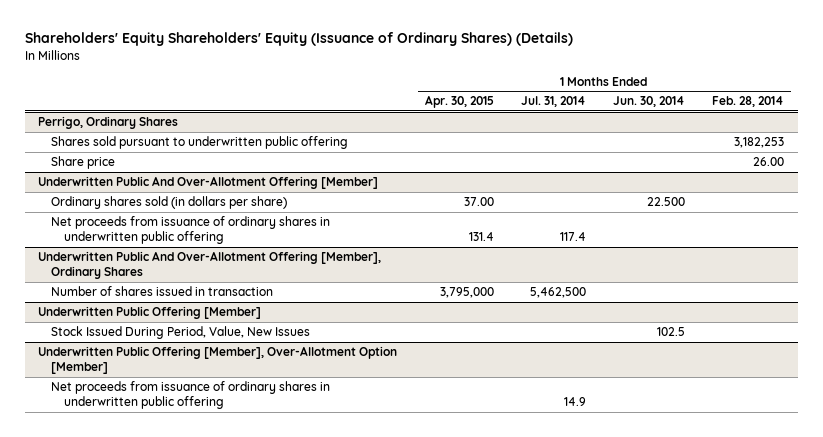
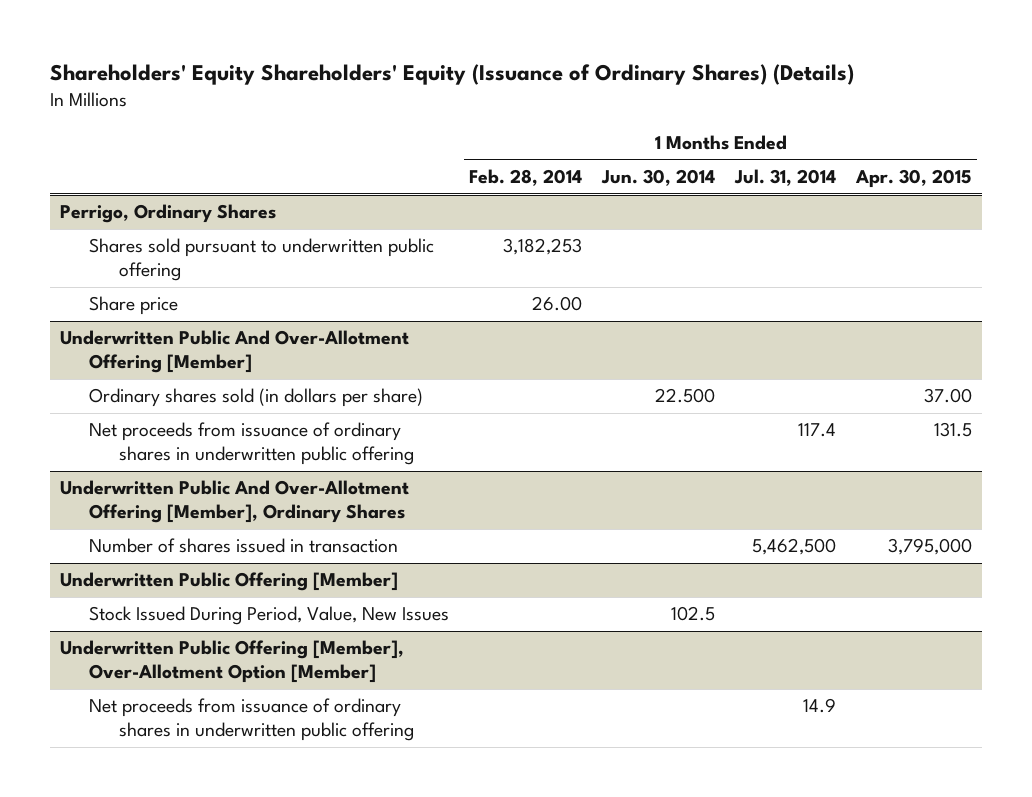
[468,232,494,242] 131.4 -> [933,422,972,438] 131.5

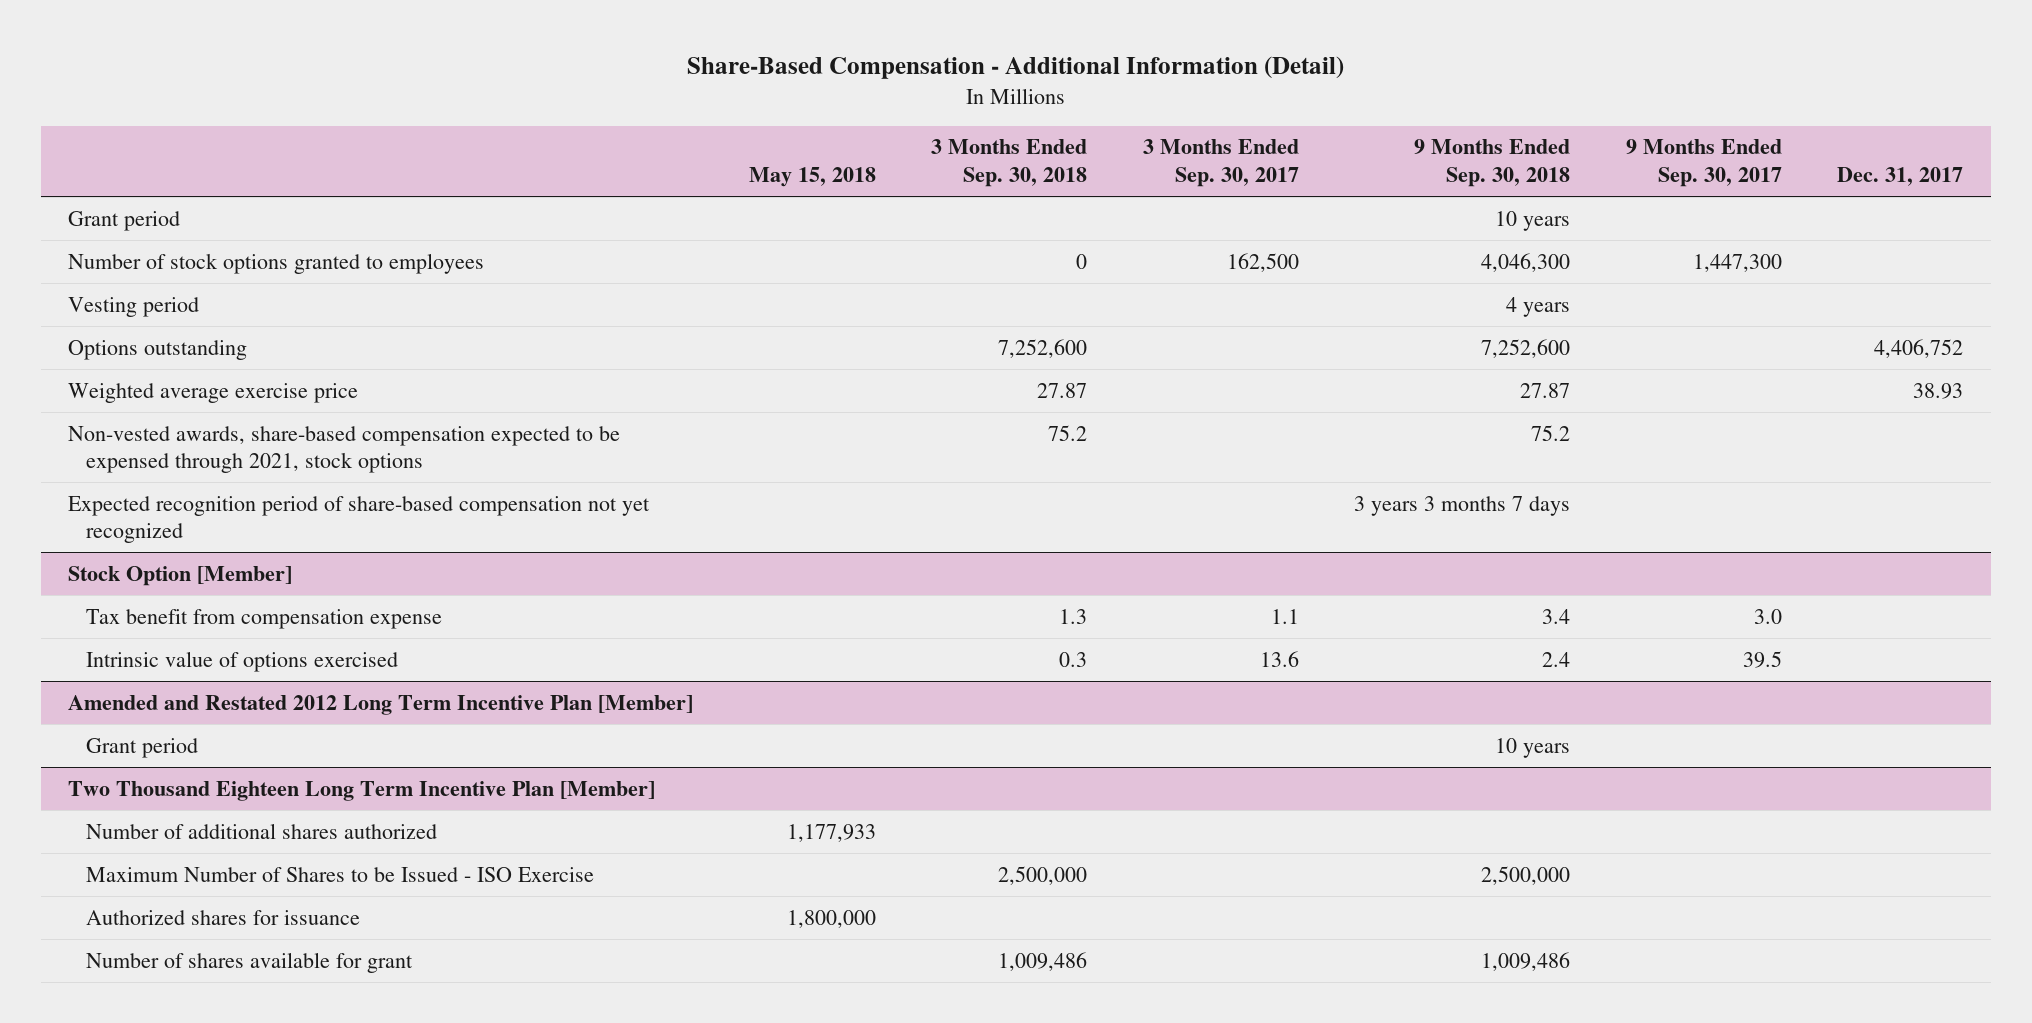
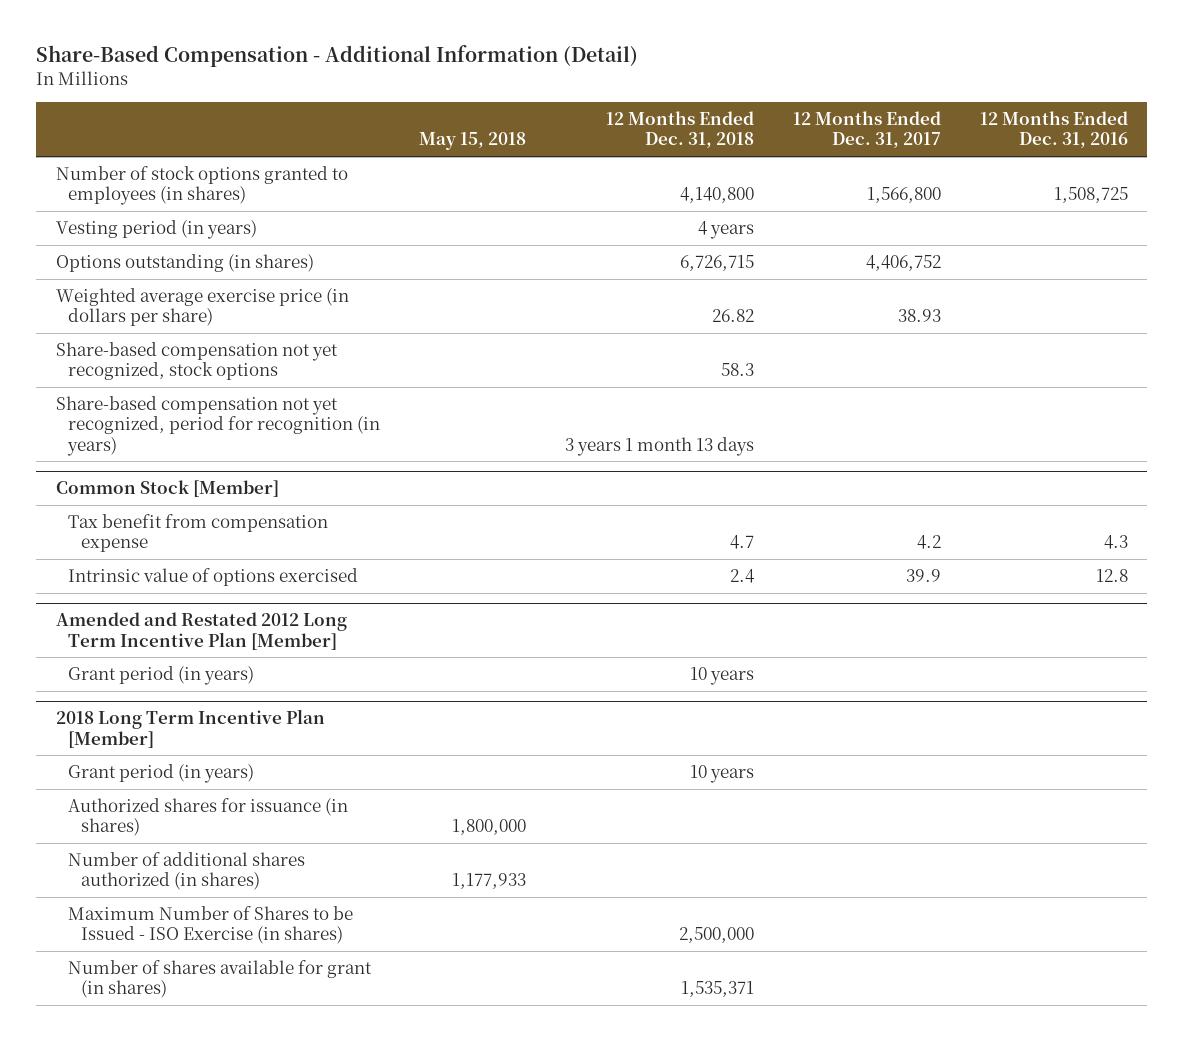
[931,139,1088,187] 3 Months Ended Sep. 30, 2018 -> none
[1142,139,1299,187] 3 Months Ended Sep. 30, 2017 -> none
[1414,139,1571,187] 9 Months Ended Sep. 30, 2018 -> none
[1625,139,1782,187] 9 Months Ended Sep. 30, 2017 -> none
[1837,166,1964,186] Dec. 31, 2017 -> none
none -> [606,111,755,149] 12 Months Ended Dec. 31, 2018
none -> [792,111,941,149] 12 Months Ended Dec. 31, 2017
none -> [979,111,1128,149] 12 Months Ended Dec. 31, 2016
[68,210,181,231] Grant period -> none
[68,252,485,274] Number of stock options granted to employees -> [55,165,348,206] Number of stock options granted to employees (in shares)
[68,296,200,317] Vesting period -> [55,219,257,239] Vesting period (in years)
[68,339,248,360] Options outstanding -> [55,253,314,272] Options outstanding (in shares)
[68,382,359,403] Weighted average exercise price -> [55,287,349,327] Weighted average exercise price (in dollars per share)
[68,425,621,474] Non-vested awards, share-based compensation expected to be expensed through 2021, stock options -> [55,341,338,381] Share-based compensation not yet recognized, stock options
[68,495,651,544] Expected recognition period of share-based compensation not yet recognized -> [55,395,381,456] Share-based compensation not yet recognized, period for recognition (in years)
[68,565,293,586] Stock Option [Member] -> [55,480,279,498] Common Stock [Member]
[68,780,656,801] Two Thousand Eighteen Long Term Incentive Plan [Member] -> none
[85,822,437,839] Number of additional shares authorized -> none
[85,866,594,882] Maximum Number of Shares to be Issued - ISO Exercise -> none
[85,909,360,925] Authorized shares for issuance -> none
[85,951,413,973] Number of shares available for grant -> none
[85,737,198,758] Grant period -> [68,665,255,685] Grant period (in years)
none -> [55,709,325,748] 2018 Long Term Incentive Plan [Member]
none -> [68,763,255,783] Grant period (in years)
none -> [68,797,349,837] Authorized shares for issuance (in shares)
none -> [68,851,306,891] Number of additional shares authorized (in shares)
none -> [68,905,354,945] Maximum Number of Shares to be Issued - ISO Exercise (in shares)
none -> [68,959,373,999] Number of shares available for grant (in shares)

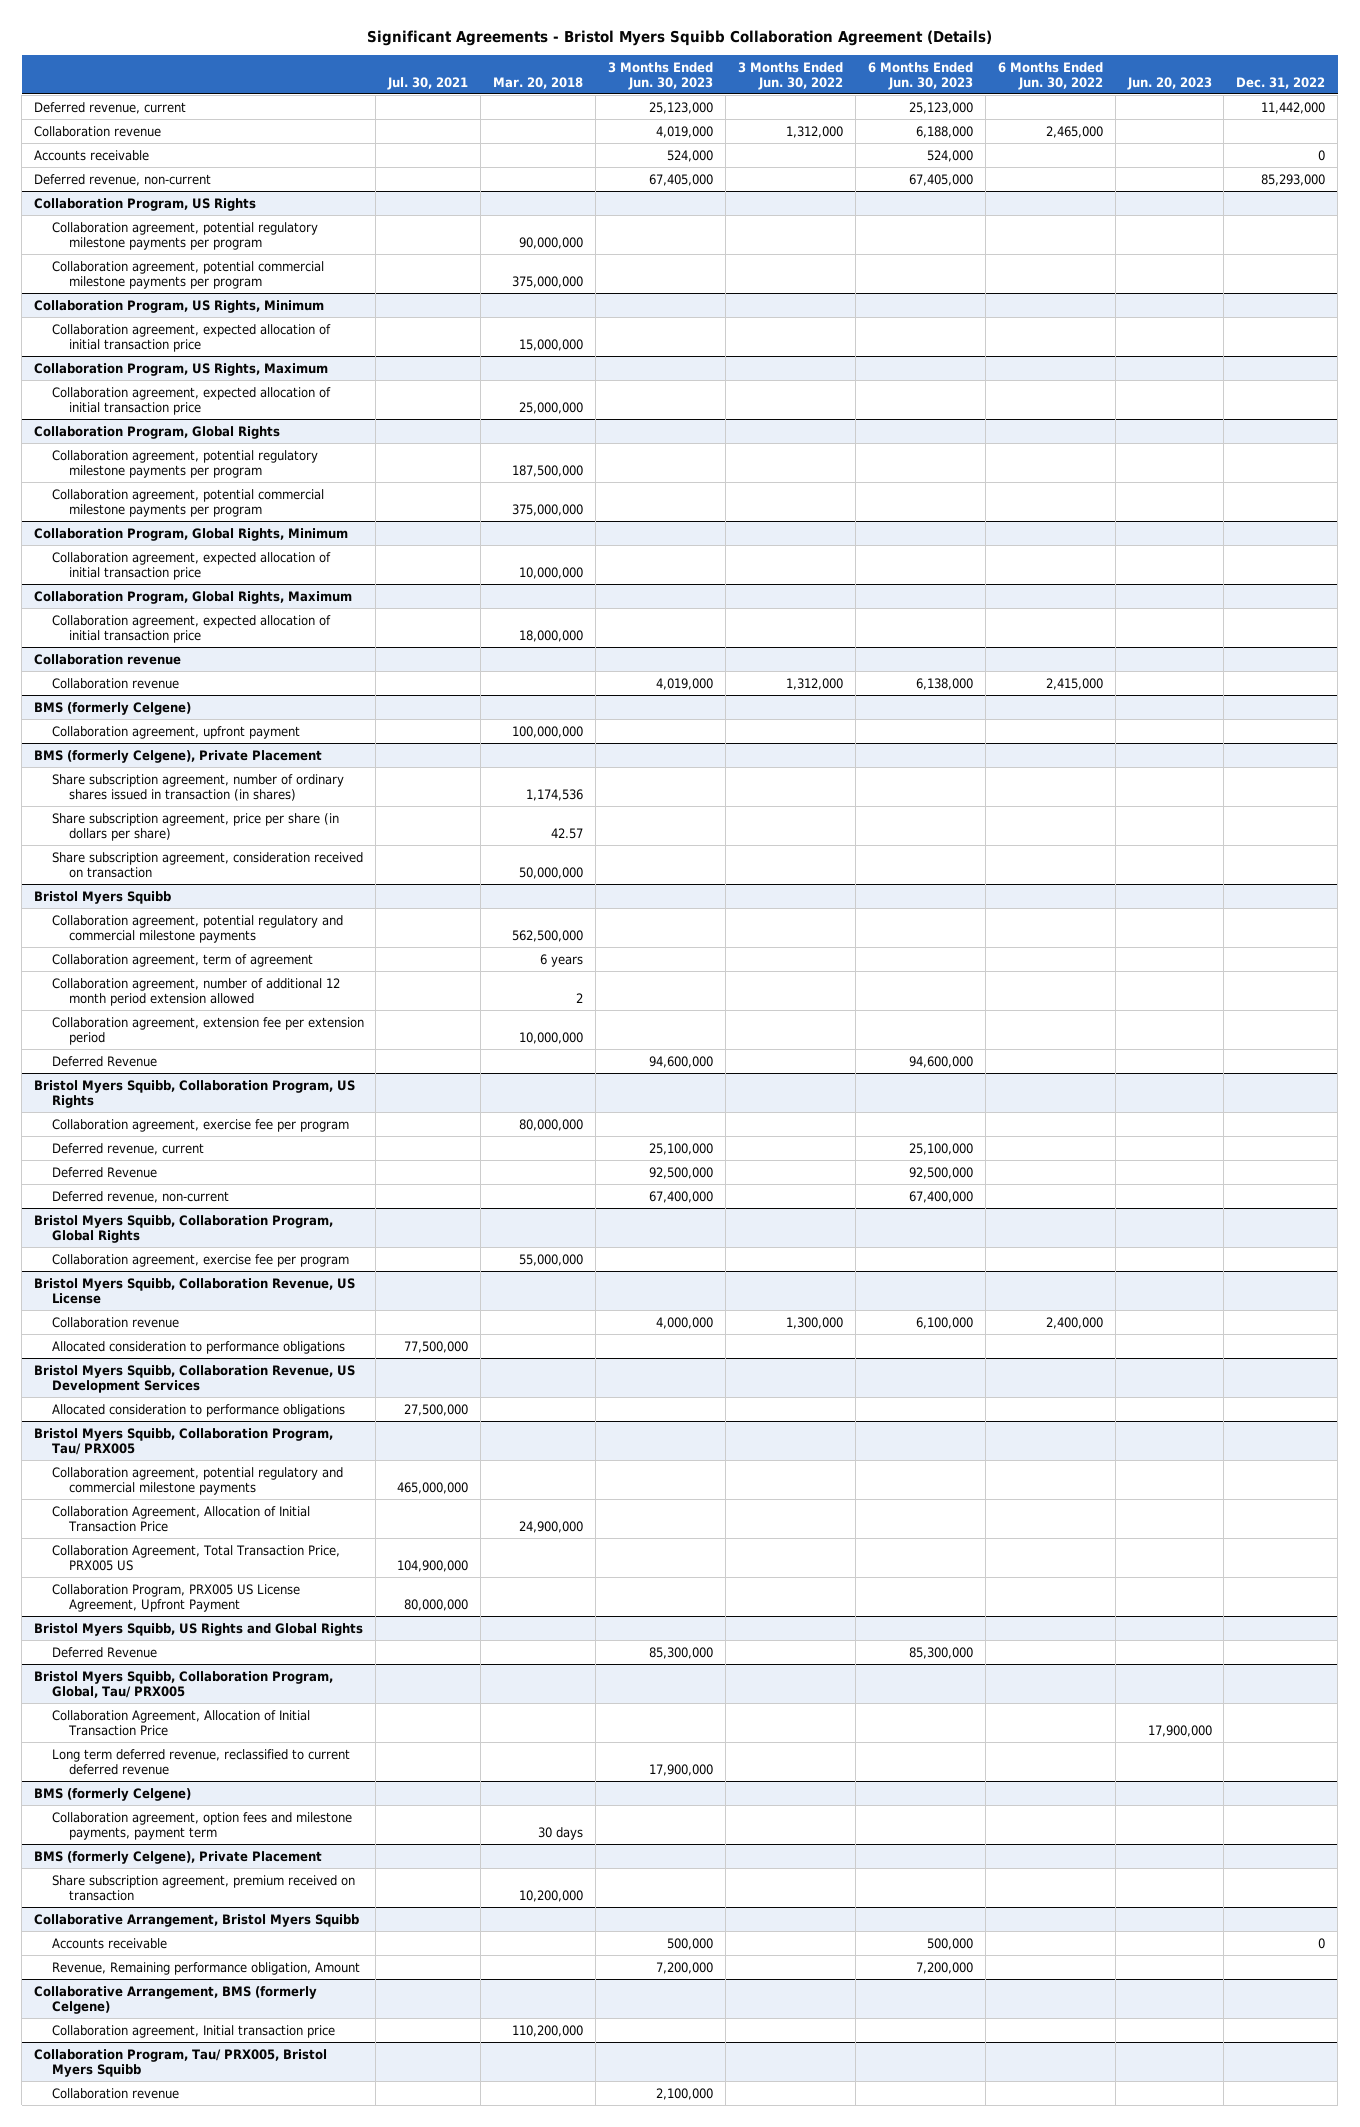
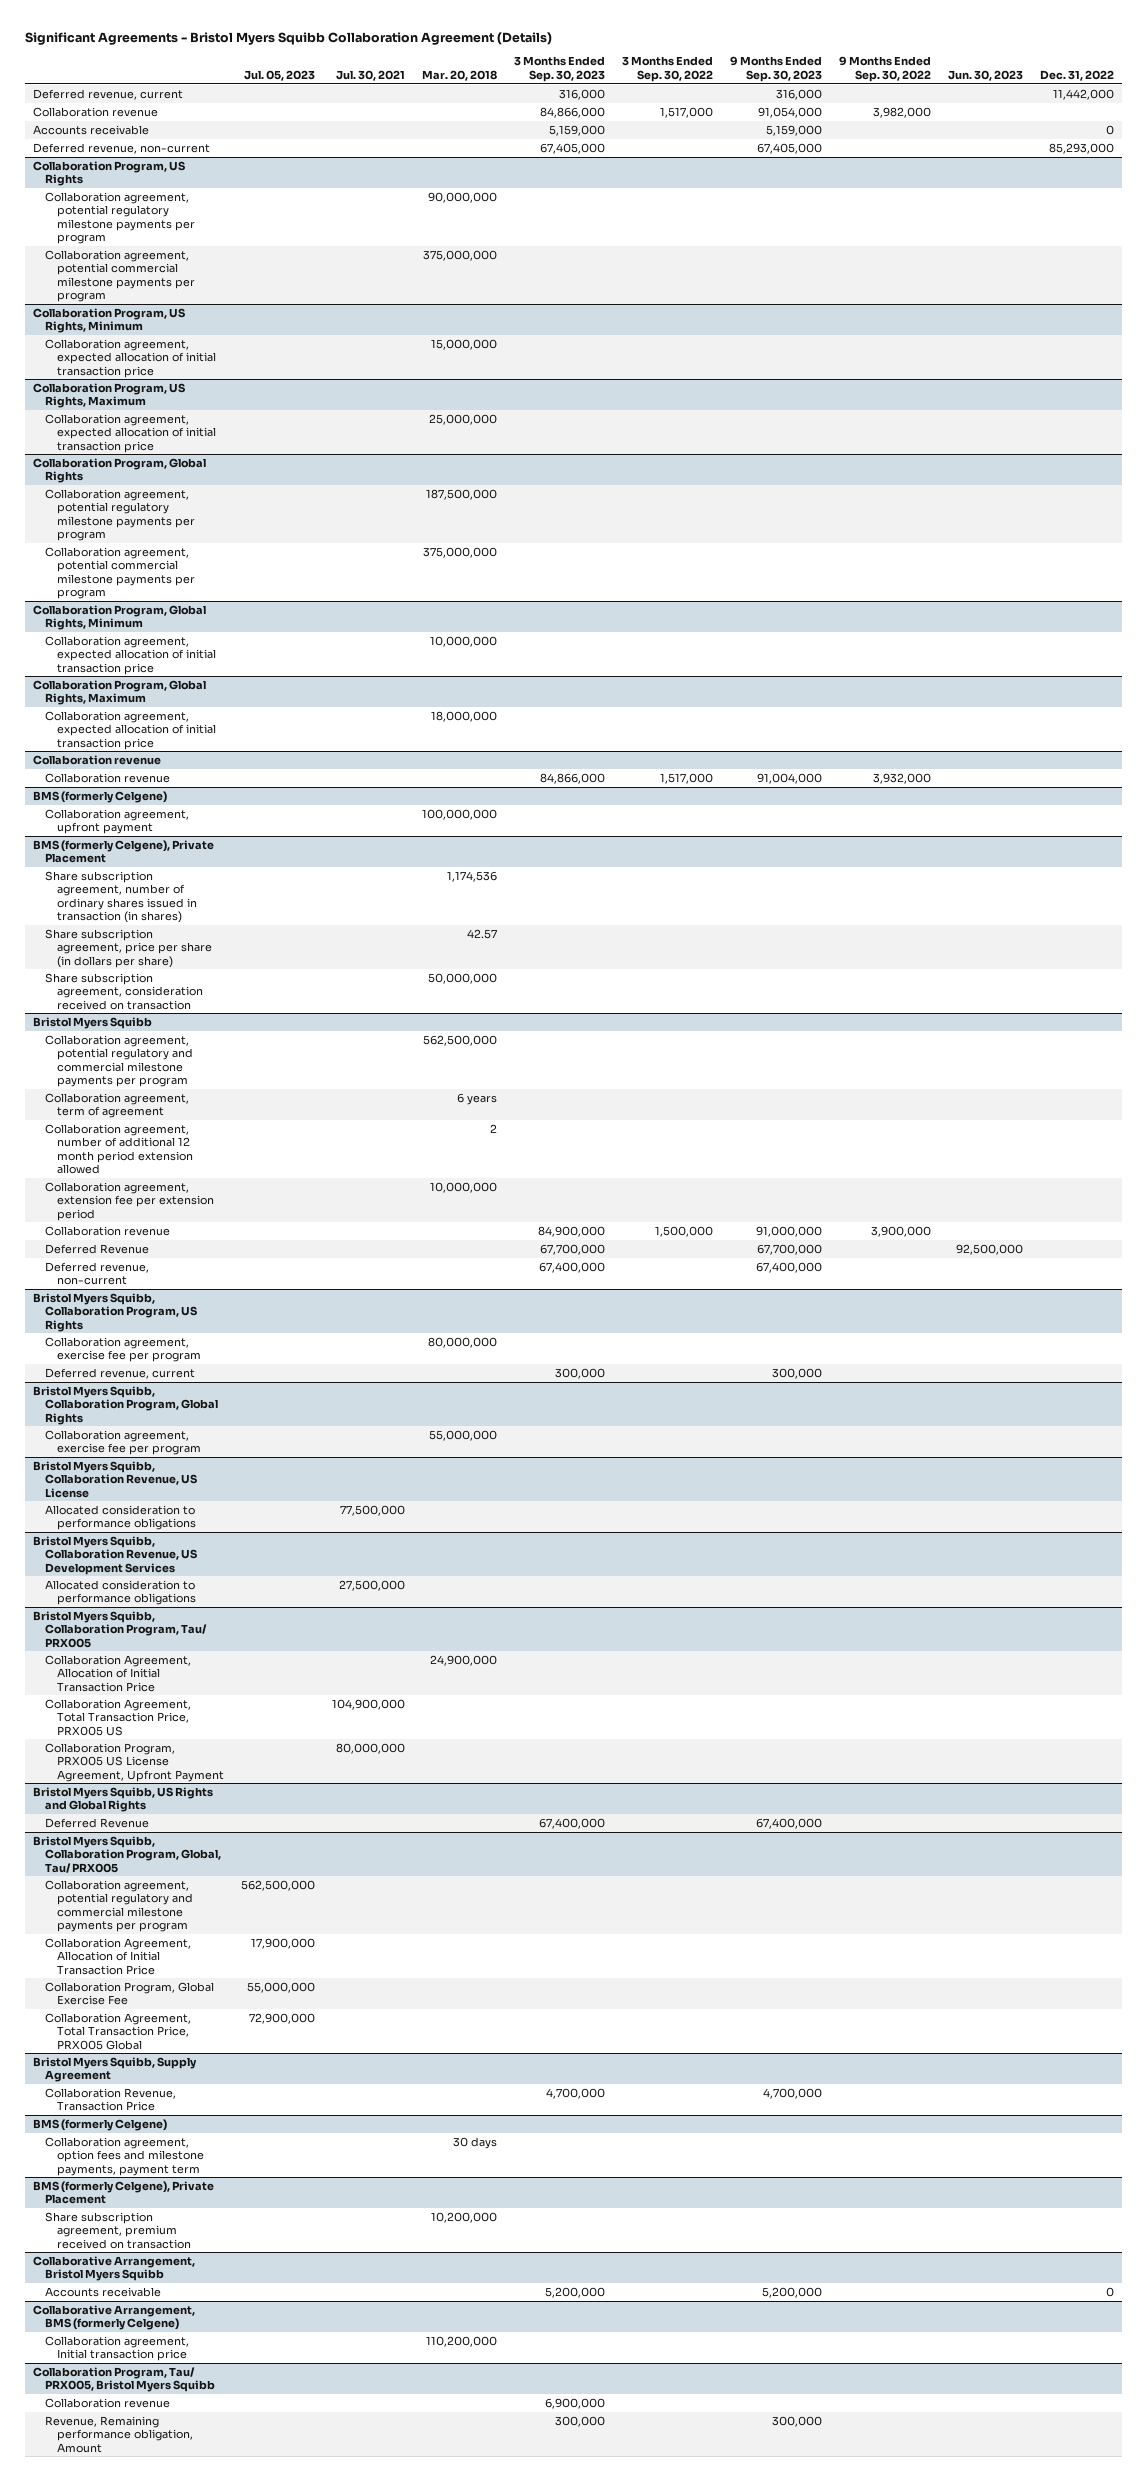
[608,61,714,90] 3 Months Ended Jun. 30, 2023 -> none
[737,61,843,90] 3 Months Ended Jun. 30, 2022 -> none
[867,61,973,90] 6 Months Ended Jun. 30, 2023 -> none
[997,61,1103,90] 6 Months Ended Jun. 30, 2022 -> none
[1126,76,1212,90] Jun. 20, 2023 -> none
none -> [244,69,316,81] Jul. 05, 2023
none -> [513,56,605,82] 3 Months Ended Sep. 30, 2023
none -> [621,56,713,82] 3 Months Ended Sep. 30, 2022
none -> [729,56,822,82] 9 Months Ended Sep. 30, 2023
none -> [838,56,931,82] 9 Months Ended Sep. 30, 2022
none -> [947,69,1023,81] Jun. 30, 2023
[51,914,343,943] Collaboration agreement, potential regulatory and commercial milestone payments -> [45,1034,194,1088] Collaboration agreement, potential regulatory and commercial milestone payments per program
none -> [45,1225,171,1236] Collaboration revenue
none -> [45,1261,150,1286] Deferred revenue, non-current
[51,1166,157,1178] Deferred Revenue -> none
[51,1190,229,1203] Deferred revenue, non-current -> none
[51,1316,179,1328] Collaboration revenue -> none
[51,1466,343,1495] Collaboration agreement, potential regulatory and commercial milestone payments -> none
none -> [45,1879,194,1933] Collaboration agreement, potential regulatory and commercial milestone payments per program
[51,1748,350,1775] Long term deferred revenue, reclassified to current deferred revenue -> none
none -> [45,1981,215,2006] Collaboration Program, Global Exercise Fee
none -> [45,2012,192,2050] Collaboration Agreement, Total Transaction Price, PRX005 Global
none -> [33,2056,198,2083] Bristol Myers Squibb, Supply Agreement
none -> [45,2087,177,2112] Collaboration Revenue, Transaction Price
[51,1961,360,1975] Revenue, Remaining performance obligation, Amount -> none
none -> [45,2415,194,2453] Revenue, Remaining performance obligation, Amount

